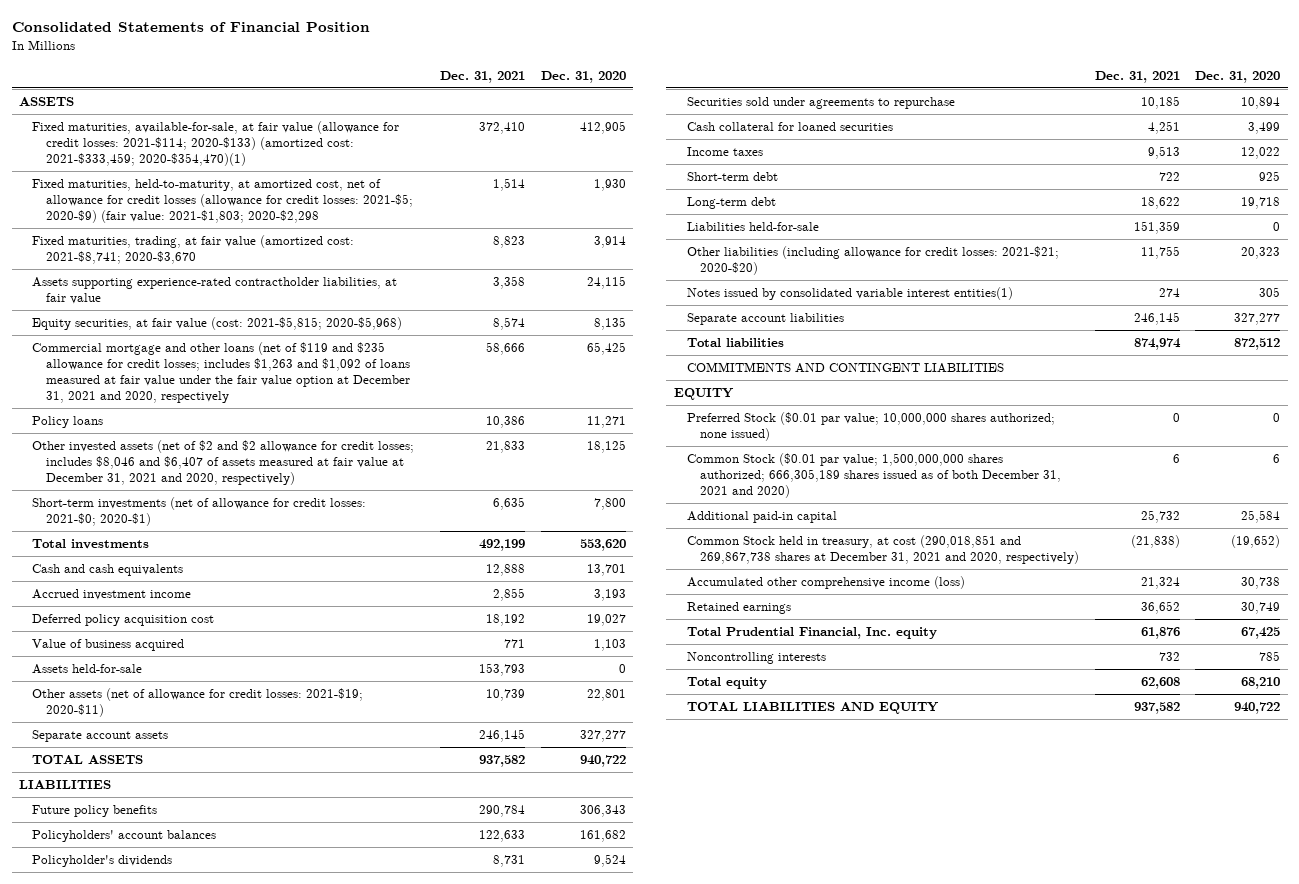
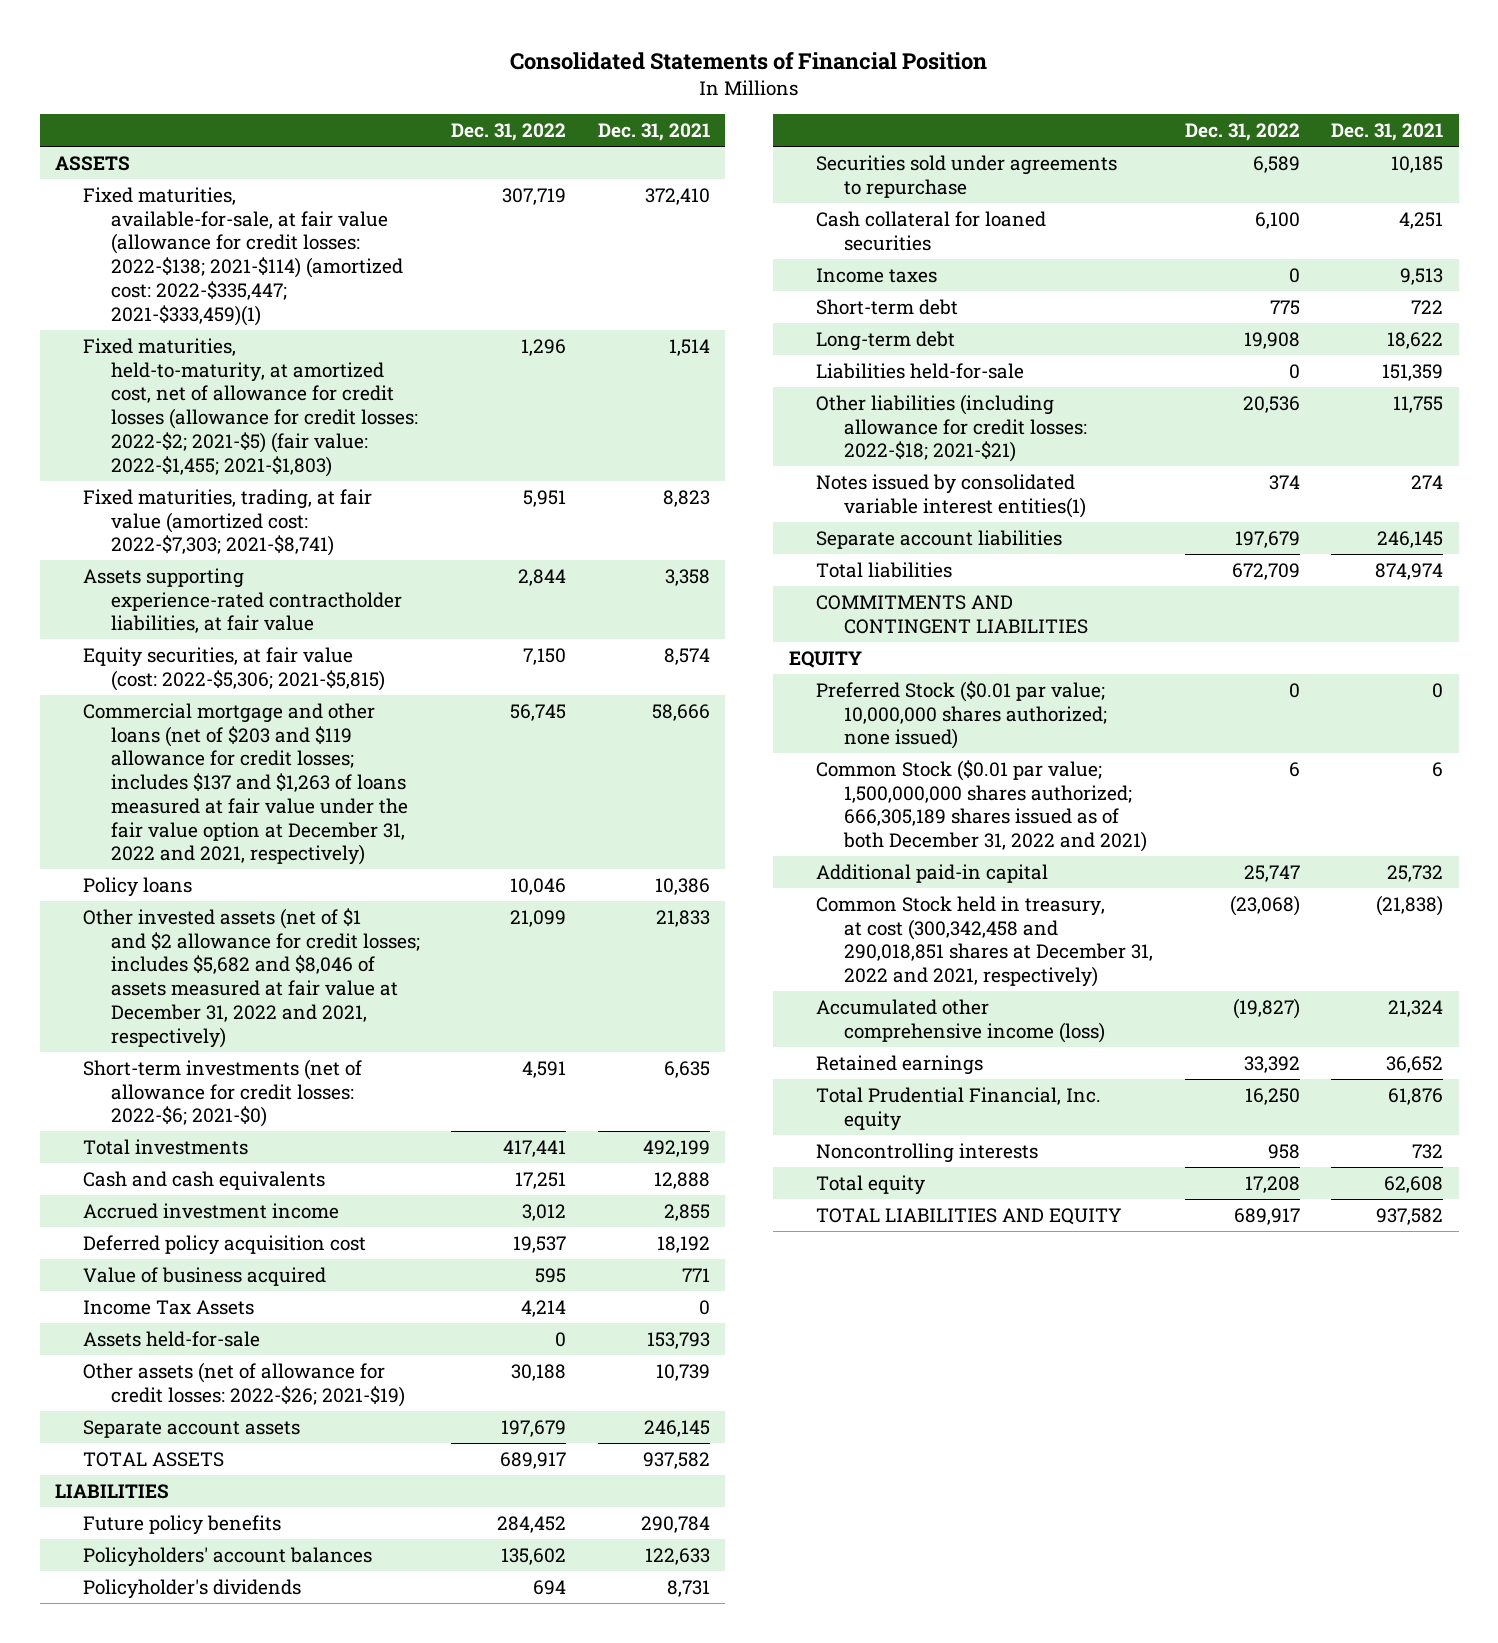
[540,70,626,83] Dec. 31, 2020 -> none
none -> [451,123,567,142] Dec. 31, 2022
[32,121,400,166] Fixed maturities, available-for-sale, at fair value (allowance for credit losses: 2021-$114; 2020-$133) (amortized cost: 2021-$333,459; 2020-$354,470)(1) -> [82,186,403,326] Fixed maturities, available-for-sale, at fair value (allowance for credit losses: 2022-$138; 2021-$114) (amortized cost: 2022-$335,447; 2021-$333,459)(1)
[32,179,413,223] Fixed maturities, held-to-maturity, at amortized cost, net of allowance for credit losses (allowance for credit losses: 2021-$5; 2020-$9) (fair value: 2021-$1,803; 2020-$2,298 -> [82,337,418,477] Fixed maturities, held-to-maturity, at amortized cost, net of allowance for credit losses (allowance for credit losses: 2022-$2; 2021-$5) (fair value: 2022-$1,455; 2021-$1,803)
[32,235,355,265] Fixed maturities, trading, at fair value (amortized cost: 2021-$8,741; 2020-$3,670 -> [82,488,372,557] Fixed maturities, trading, at fair value (amortized cost: 2022-$7,303; 2021-$8,741)
[32,317,403,331] Equity securities, at fair value (cost: 2021-$5,815; 2020-$5,968) -> [82,646,385,691] Equity securities, at fair value (cost: 2022-$5,306; 2021-$5,815)
[32,342,410,403] Commercial mortgage and other loans (net of $119 and $235 allowance for credit losses; includes $1,263 and $1,092 of loans measured at fair value under the fair value option at December 31, 2021 and 2020, respectively -> [82,702,408,866] Commercial mortgage and other loans (net of $203 and $119 allowance for credit losses; includes $137 and $1,263 of loans measured at fair value under the fair value option at December 31, 2022 and 2021, respectively)
[32,440,415,485] Other invested assets (net of $2 and $2 allowance for credit losses; includes $8,046 and $6,407 of assets measured at fair value at December 31, 2021 and 2020, respectively) -> [82,907,420,1048] Other invested assets (net of $1 and $2 allowance for credit losses; includes $5,682 and $8,046 of assets measured at fair value at December 31, 2022 and 2021, respectively)
[32,497,367,527] Short-term investments (net of allowance for credit losses: 2021-$0; 2020-$1) -> [82,1058,362,1128] Short-term investments (net of allowance for credit losses: 2022-$6; 2021-$0)
none -> [82,1299,254,1315] Income Tax Assets
[32,688,364,718] Other assets (net of allowance for credit losses: 2021-$19; 2020-$11) -> [82,1361,405,1407] Other assets (net of allowance for credit losses: 2022-$26; 2021-$19)
[687,246,1060,276] Other liabilities (including allowance for credit losses: 2021-$21; 2020-$20) -> [816,393,1088,463] Other liabilities (including allowance for credit losses: 2022-$18; 2021-$21)
[687,453,1062,498] Common Stock ($0.01 par value; 1,500,000,000 shares authorized; 666,305,189 shares issued as of both December 31, 2021 and 2020) -> [816,759,1148,853] Common Stock ($0.01 par value; 1,500,000,000 shares authorized; 666,305,189 shares issued as of both December 31, 2022 and 2021)
[687,535,1080,565] Common Stock held in treasury, at cost (290,018,851 and 269,867,738 shares at December 31, 2021 and 2020, respectively) -> [816,895,1154,988] Common Stock held in treasury, at cost (300,342,458 and 290,018,851 shares at December 31, 2022 and 2021, respectively)

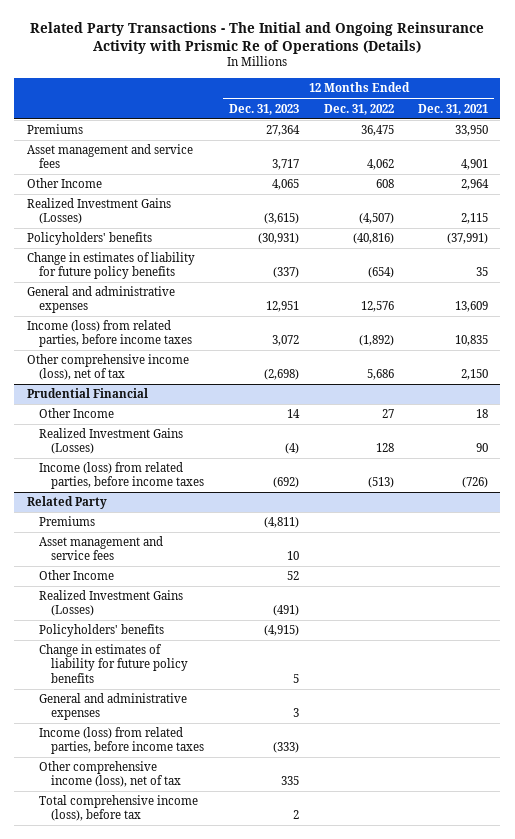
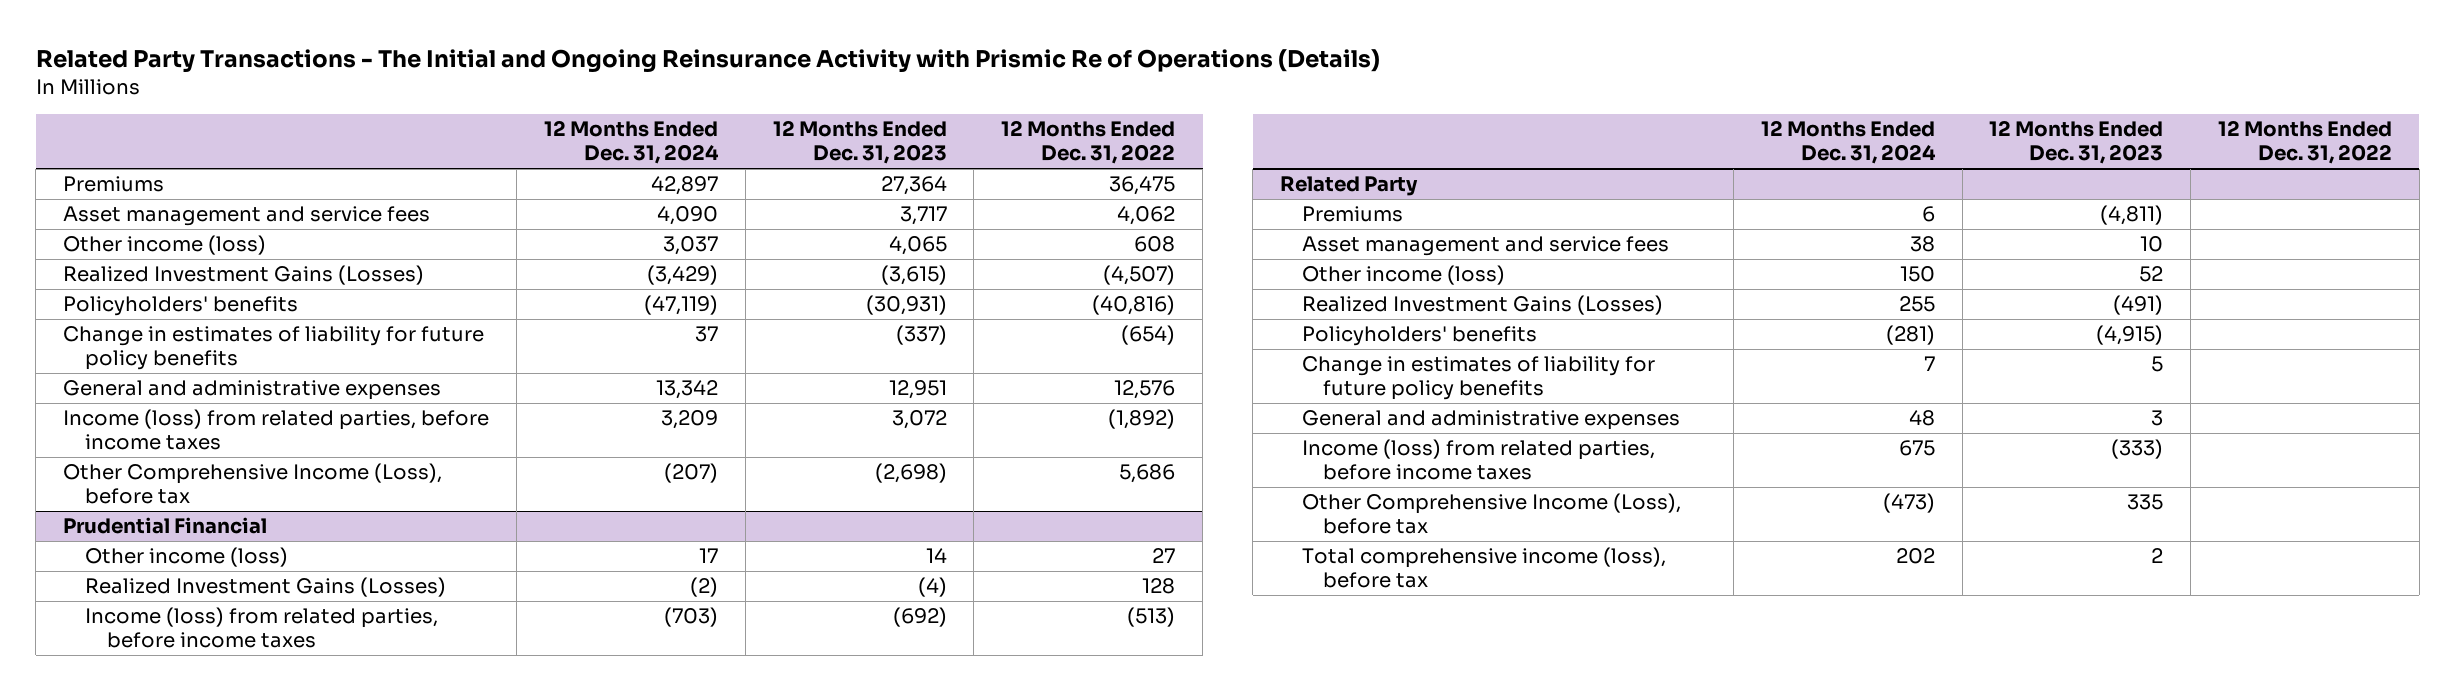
[418,103,489,115] Dec. 31, 2021 -> none
none -> [543,120,719,165] 12 Months Ended Dec. 31, 2024
[26,178,102,189] Other Income -> [63,235,267,256] Other income (loss)
[26,354,189,381] Other comprehensive income (loss), net of tax -> [63,463,443,505] Other Comprehensive Income (Loss), before tax
[39,408,115,419] Other Income -> [84,547,288,568] Other income (loss)
[39,570,115,581] Other Income -> [1301,265,1505,286] Other income (loss)
[39,761,182,788] Other comprehensive income (loss), net of tax -> [1301,493,1681,535] Other Comprehensive Income (Loss), before tax

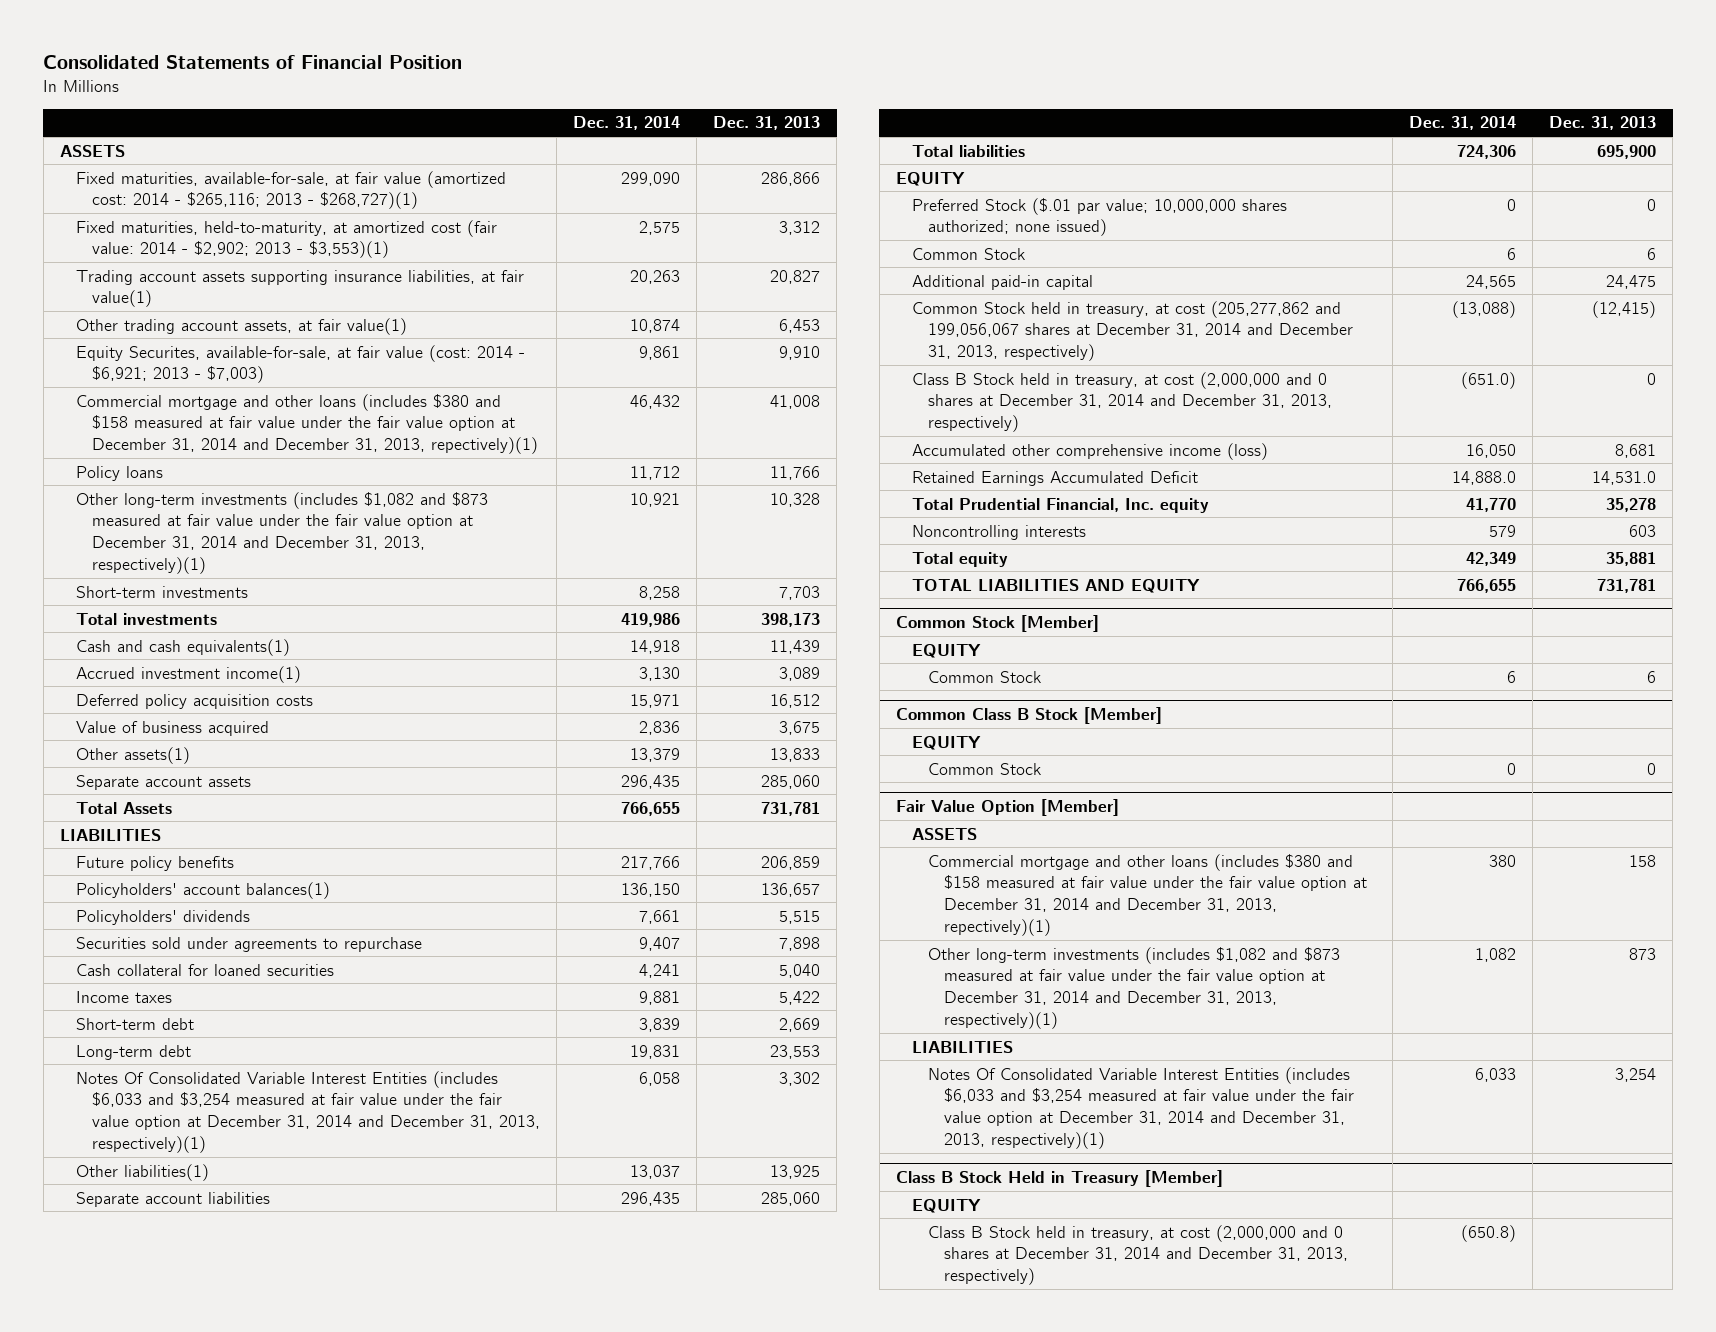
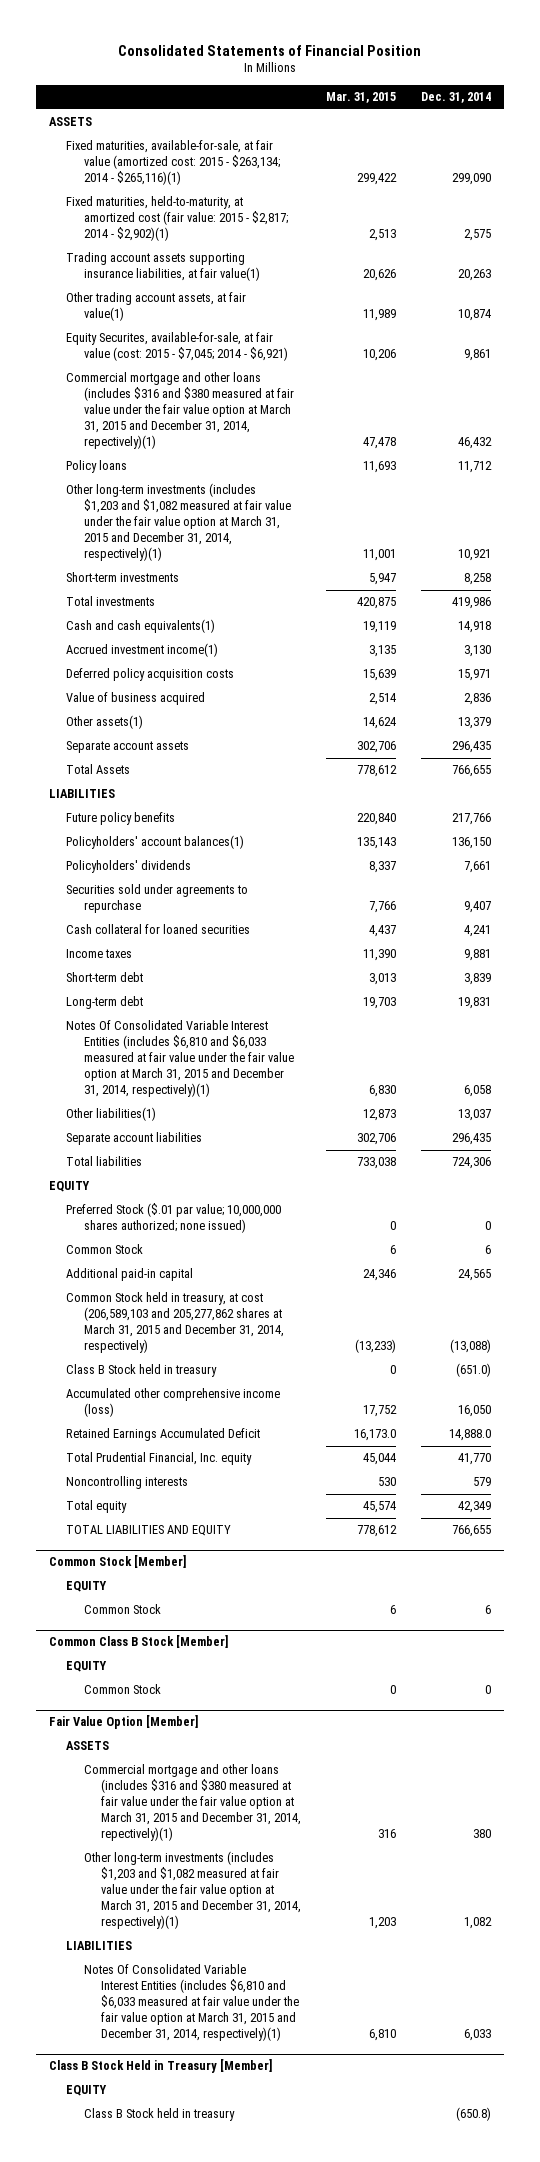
[713,116,821,131] Dec. 31, 2013 -> none
none -> [326,92,397,104] Mar. 31, 2015
[75,170,506,210] Fixed maturities, available-for-sale, at fair value (amortized cost: 2014 - $265,116; 2013 - $268,727)(1) -> [66,140,280,186] Fixed maturities, available-for-sale, at fair value (amortized cost: 2015 - $263,134; 2014 - $265,116)(1)
[75,219,497,259] Fixed maturities, held-to-maturity, at amortized cost (fair value: 2014 - $2,902; 2013 - $3,553)(1) -> [66,196,288,242] Fixed maturities, held-to-maturity, at amortized cost (fair value: 2015 - $2,817; 2014 - $2,902)(1)
[75,344,525,384] Equity Securites, available-for-sale, at fair value (cost: 2014 - $6,921; 2013 - $7,003) -> [66,332,288,362] Equity Securites, available-for-sale, at fair value (cost: 2015 - $7,045; 2014 - $6,921)
[75,393,538,454] Commercial mortgage and other loans (includes $380 and $158 measured at fair value under the fair value option at December 31, 2014 and December 31, 2013, repectively)(1) -> [66,372,294,450] Commercial mortgage and other loans (includes $316 and $380 measured at fair value under the fair value option at March 31, 2015 and December 31, 2014, repectively)(1)
[75,491,488,574] Other long-term investments (includes $1,082 and $873 measured at fair value under the fair value option at December 31, 2014 and December 31, 2013, respectively)(1) -> [66,483,291,562] Other long-term investments (includes $1,203 and $1,082 measured at fair value under the fair value option at March 31, 2015 and December 31, 2014, respectively)(1)
[75,1070,540,1153] Notes Of Consolidated Variable Interest Entities (includes $6,033 and $3,254 measured at fair value under the fair value option at December 31, 2014 and December 31, 2013, respectively)(1) -> [66,1020,294,1098] Notes Of Consolidated Variable Interest Entities (includes $6,810 and $6,033 measured at fair value under the fair value option at March 31, 2015 and December 31, 2014, respectively)(1)
[911,300,1353,361] Common Stock held in treasury, at cost (205,277,862 and 199,056,067 shares at December 31, 2014 and December 31, 2013, respectively) -> [66,1292,284,1354] Common Stock held in treasury, at cost (206,589,103 and 205,277,862 shares at March 31, 2015 and December 31, 2014, respectively)
[911,371,1332,432] Class B Stock held in treasury, at cost (2,000,000 and 0 shares at December 31, 2014 and December 31, 2013, respectively) -> [66,1364,218,1378] Class B Stock held in treasury
[927,853,1367,936] Commercial mortgage and other loans (includes $380 and $158 measured at fair value under the fair value option at December 31, 2014 and December 31, 2013, repectively)(1) -> [83,1764,302,1842] Commercial mortgage and other loans (includes $316 and $380 measured at fair value under the fair value option at March 31, 2015 and December 31, 2014, repectively)(1)
[927,946,1340,1029] Other long-term investments (includes $1,082 and $873 measured at fair value under the fair value option at December 31, 2014 and December 31, 2013, respectively)(1) -> [83,1851,302,1930] Other long-term investments (includes $1,203 and $1,082 measured at fair value under the fair value option at March 31, 2015 and December 31, 2014, respectively)(1)
[927,1066,1354,1149] Notes Of Consolidated Variable Interest Entities (includes $6,033 and $3,254 measured at fair value under the fair value option at December 31, 2014 and December 31, 2013, respectively)(1) -> [83,1964,300,2042] Notes Of Consolidated Variable Interest Entities (includes $6,810 and $6,033 measured at fair value under the fair value option at March 31, 2015 and December 31, 2014, respectively)(1)
[927,1224,1348,1285] Class B Stock held in treasury, at cost (2,000,000 and 0 shares at December 31, 2014 and December 31, 2013, respectively) -> [83,2108,235,2122] Class B Stock held in treasury

